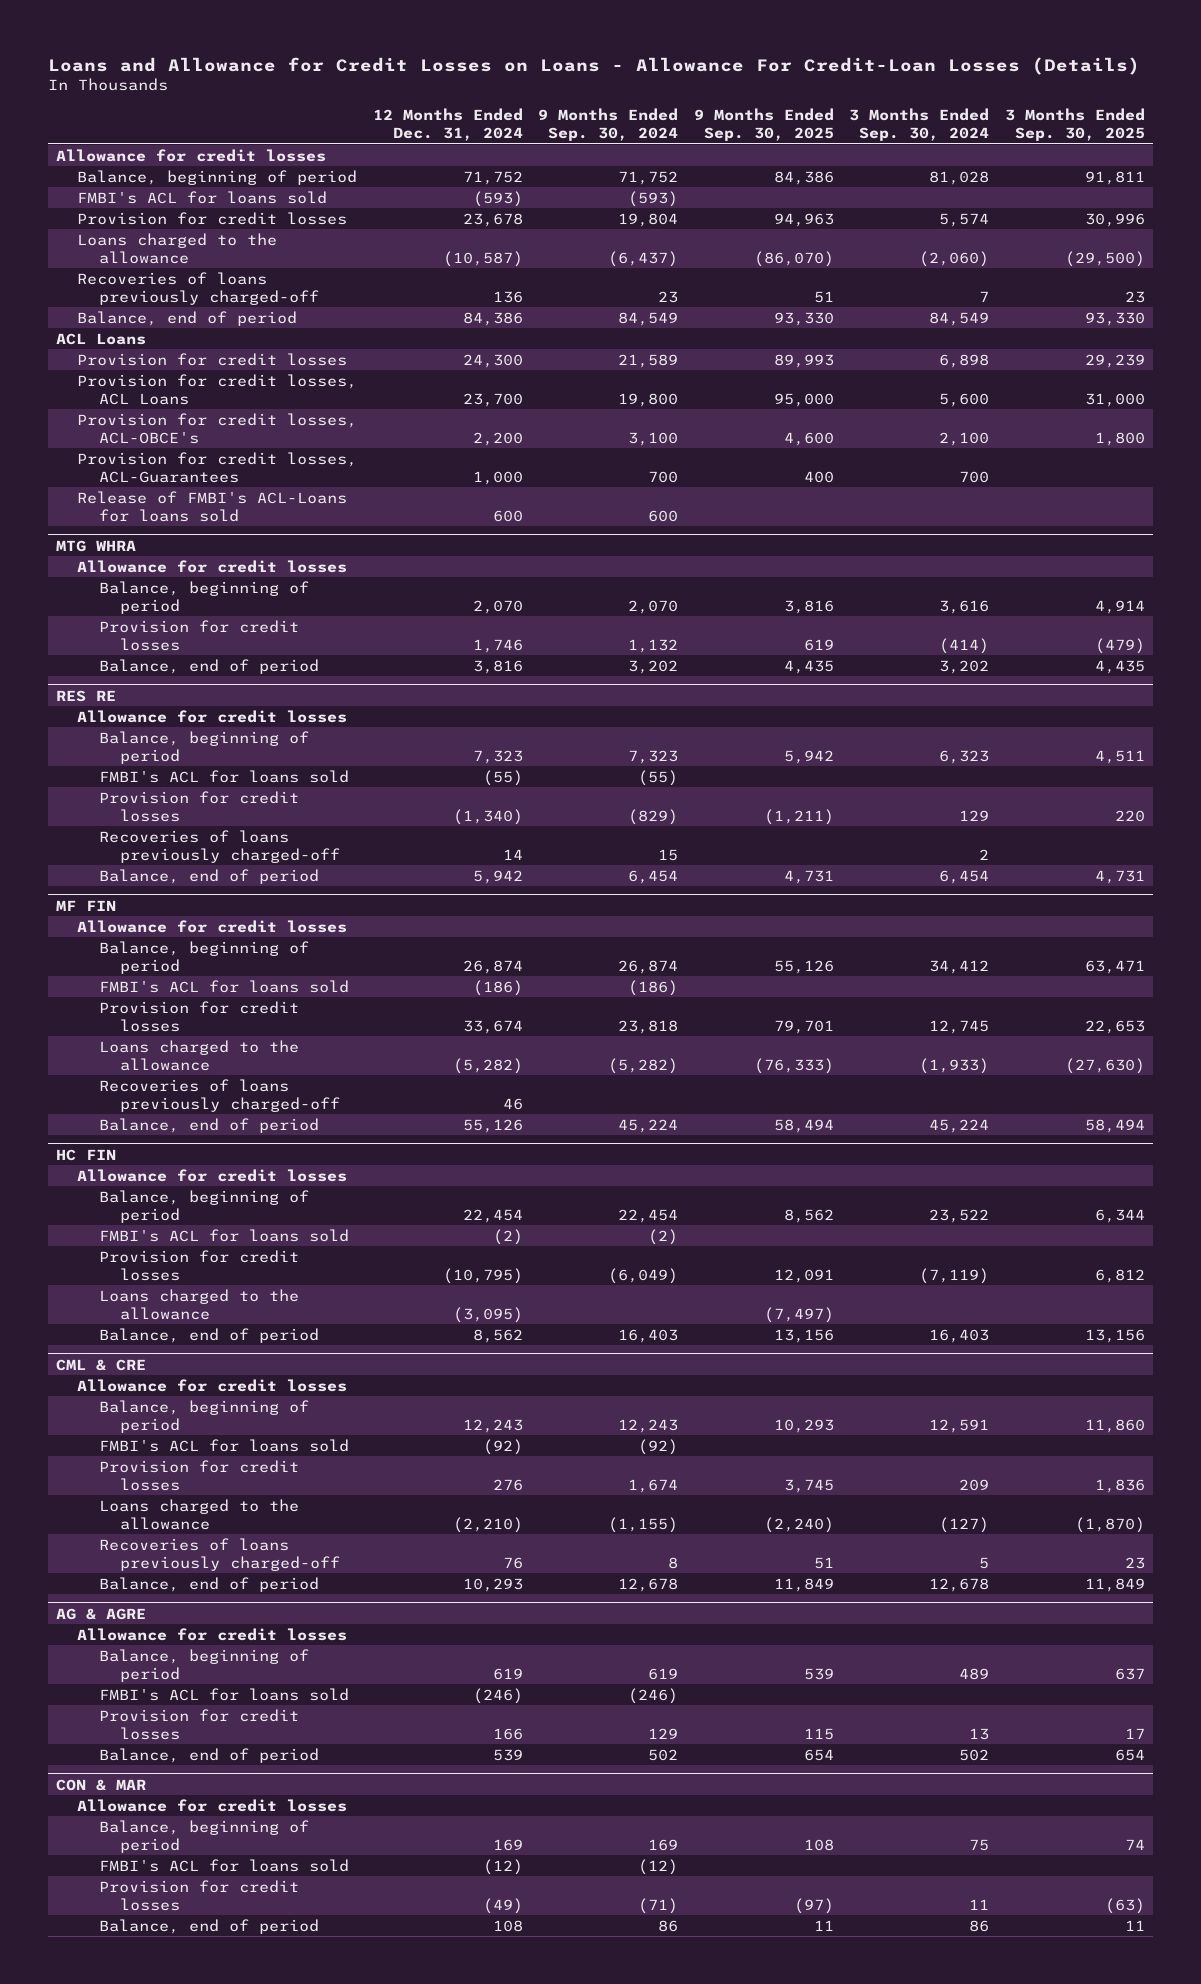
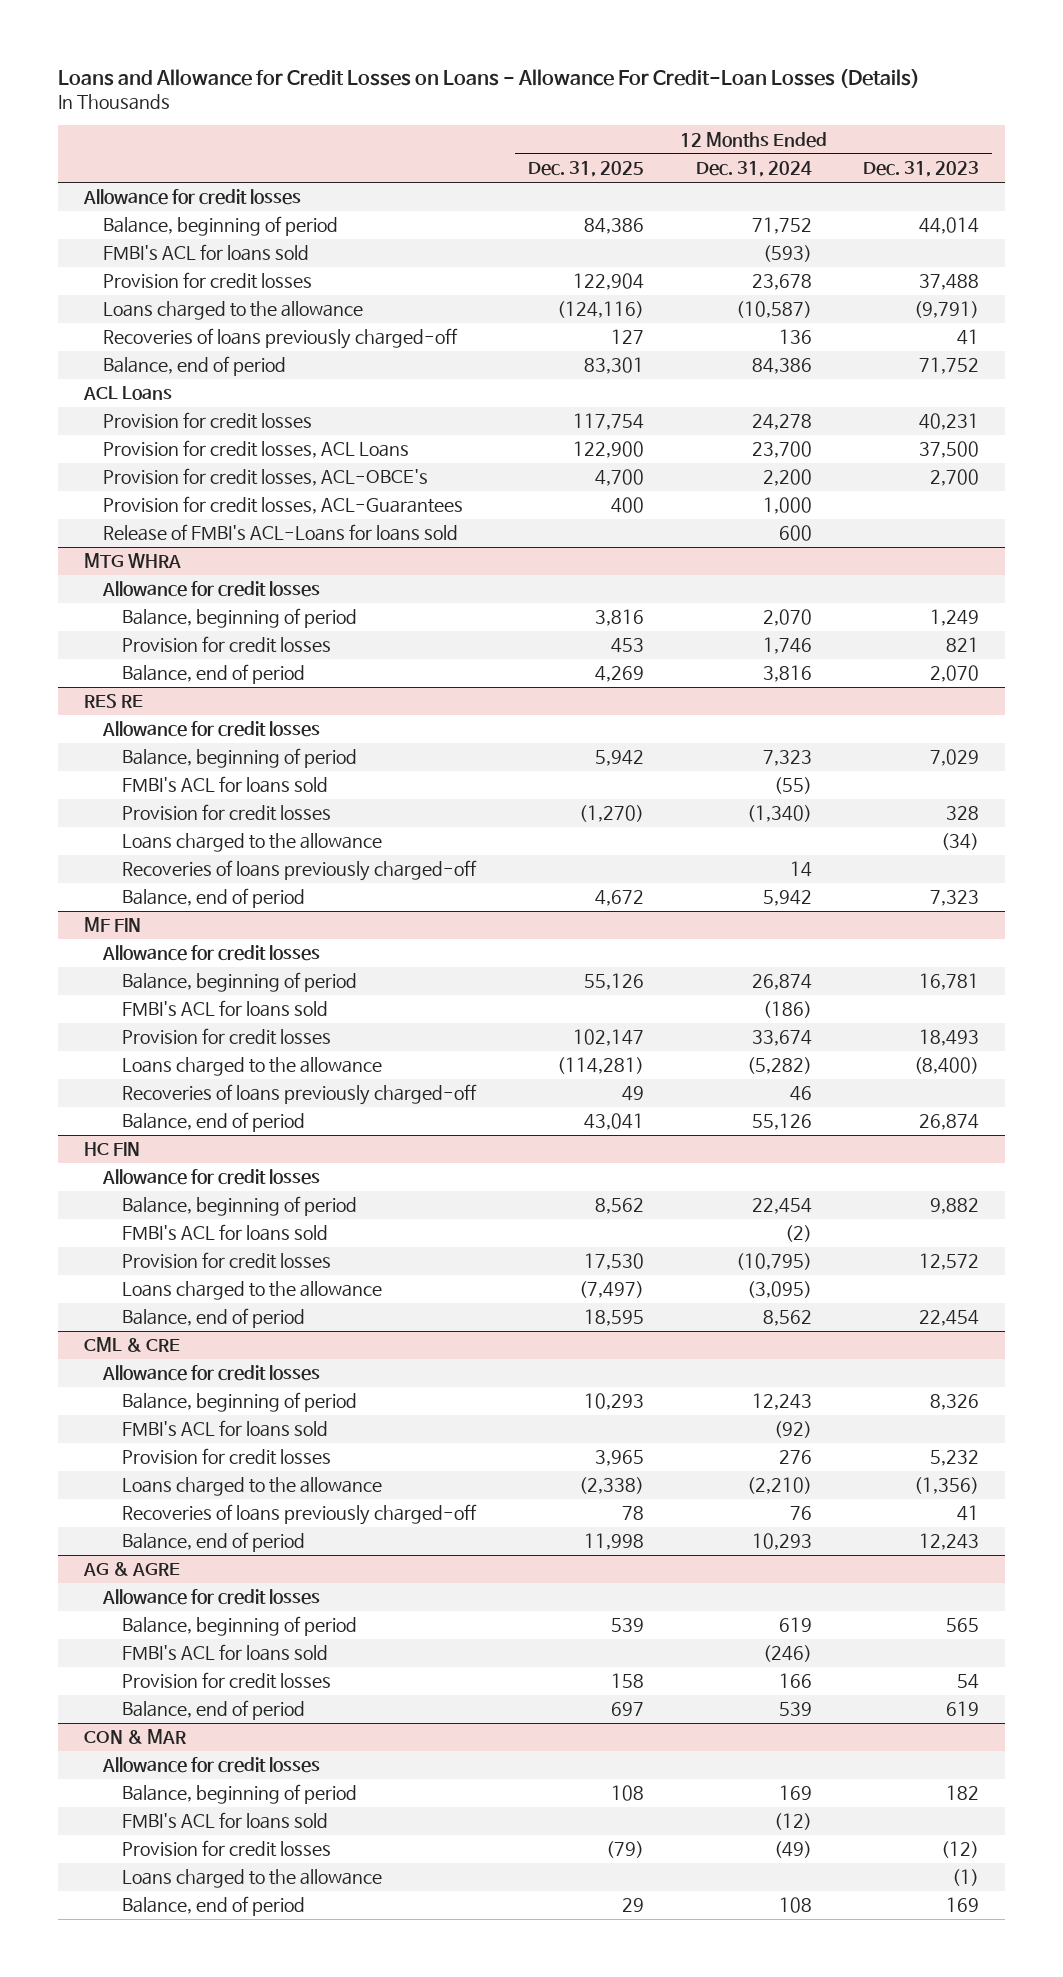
[538,108,679,141] 9 Months Ended Sep. 30, 2024 -> none
[693,108,834,141] 9 Months Ended Sep. 30, 2025 -> none
[849,108,990,141] 3 Months Ended Sep. 30, 2024 -> none
[1004,108,1145,141] 3 Months Ended Sep. 30, 2025 -> none
none -> [527,161,644,178] Dec. 31, 2025
none -> [863,161,980,178] Dec. 31, 2023
[462,353,523,368] 24,300 -> [751,414,812,431] 24,278
none -> [121,833,382,853] Loans charged to the allowance
none -> [121,1869,382,1889] Loans charged to the allowance

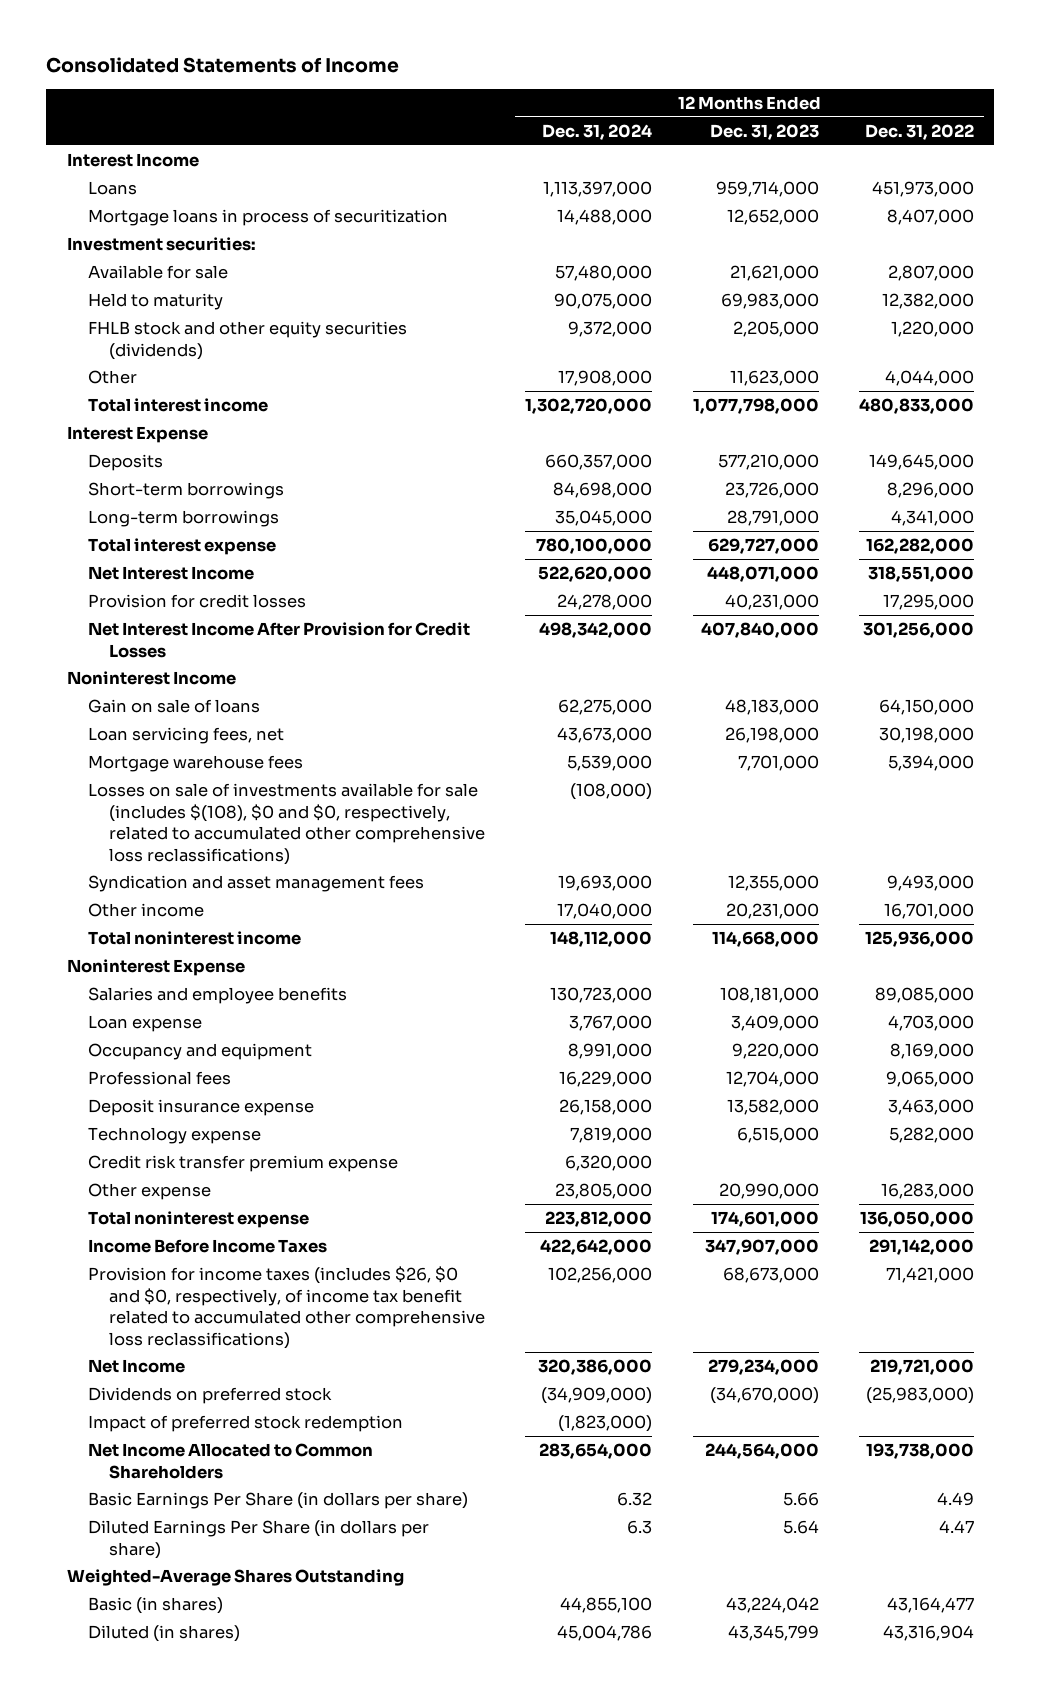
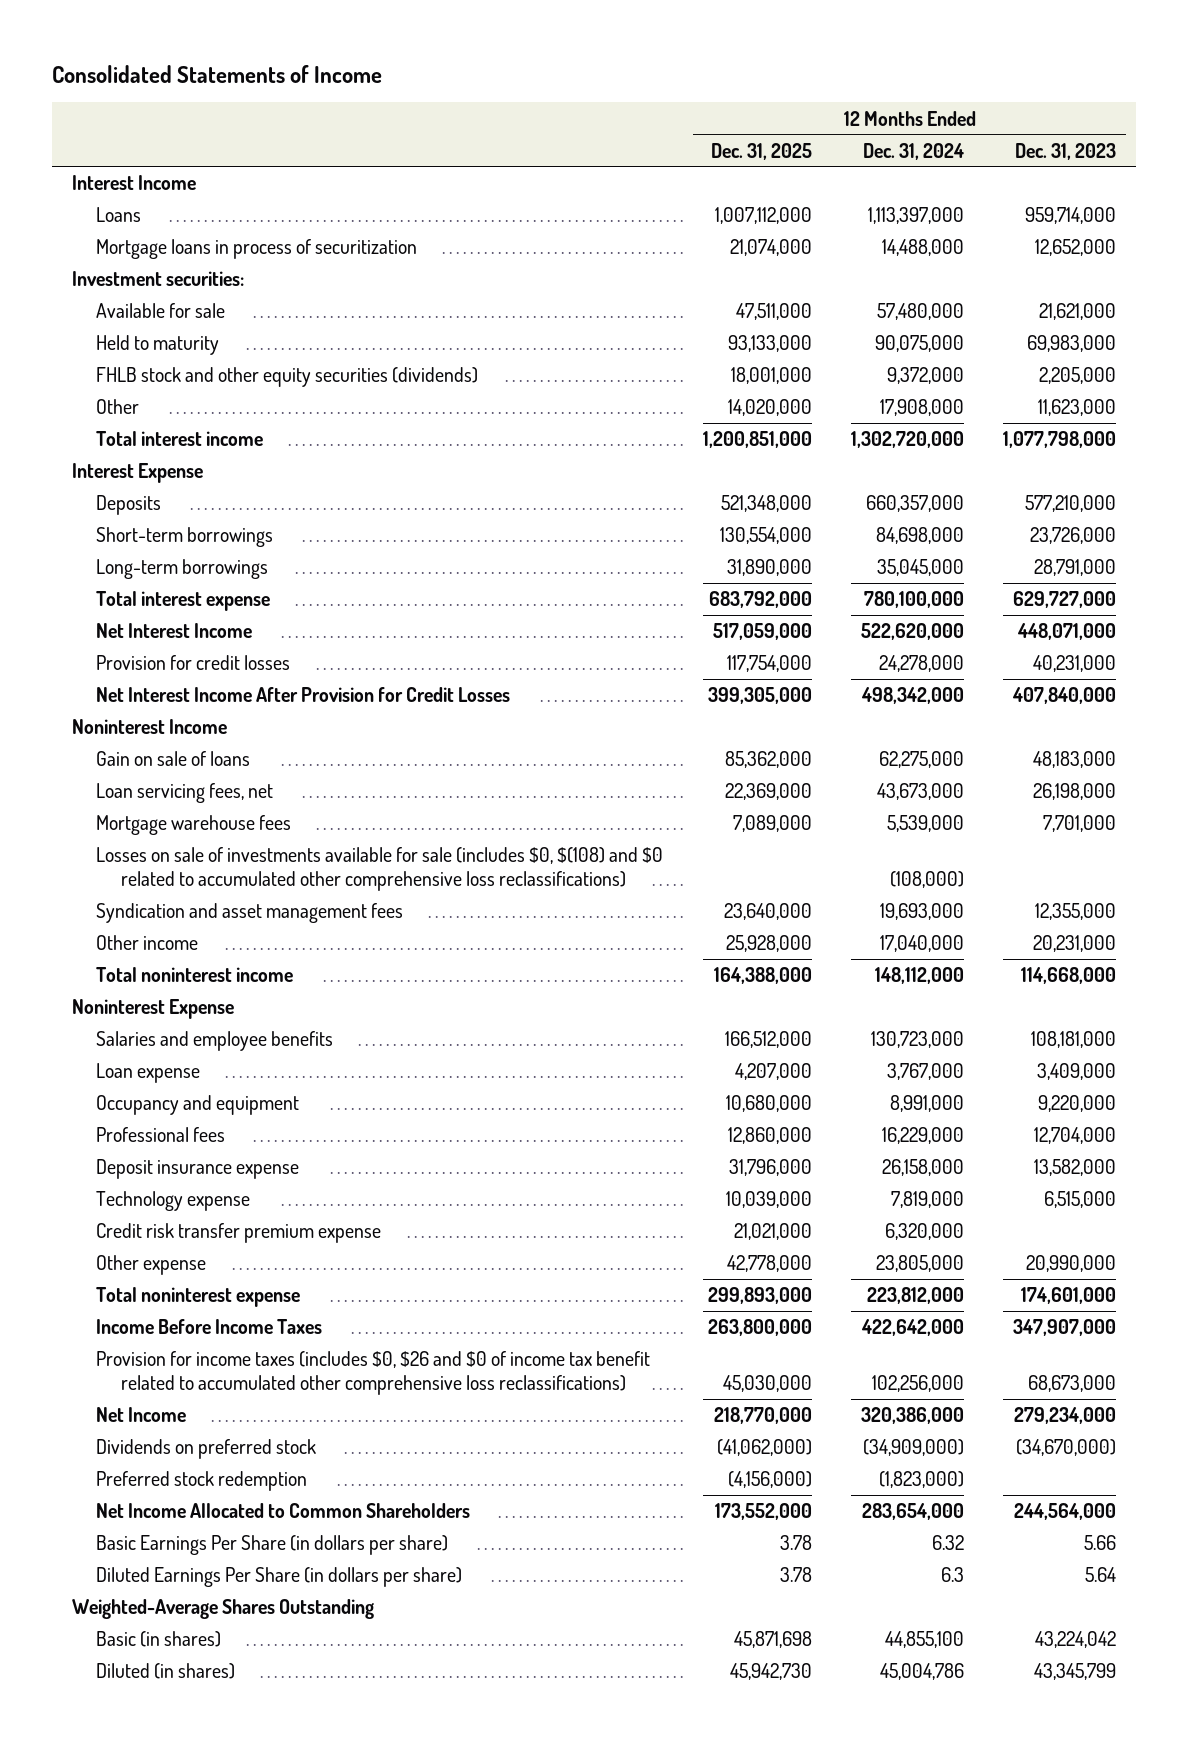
[865,123,975,140] Dec. 31, 2022 -> none
none -> [710,142,812,160] Dec. 31, 2025
[87,783,485,865] Losses on sale of investments available for sale (includes $(108), $0 and $0, respectively, related to accumulated other comprehensive loss reclassifications) -> [96,847,664,891] Losses on sale of investments available for sale (includes $0, $(108) and $0 related to accumulated other comprehensive loss reclassifications)
[87,1266,485,1349] Provision for income taxes (includes $26, $0 and $0, respectively, of income tax benefit related to accumulated other comprehensive loss reclassifications) -> [96,1351,651,1395] Provision for income taxes (includes $0, $26 and $0 of income tax benefit related to accumulated other comprehensive loss reclassifications)
[87,1415,403,1433] Impact of preferred stock redemption -> [96,1471,308,1492] Preferred stock redemption

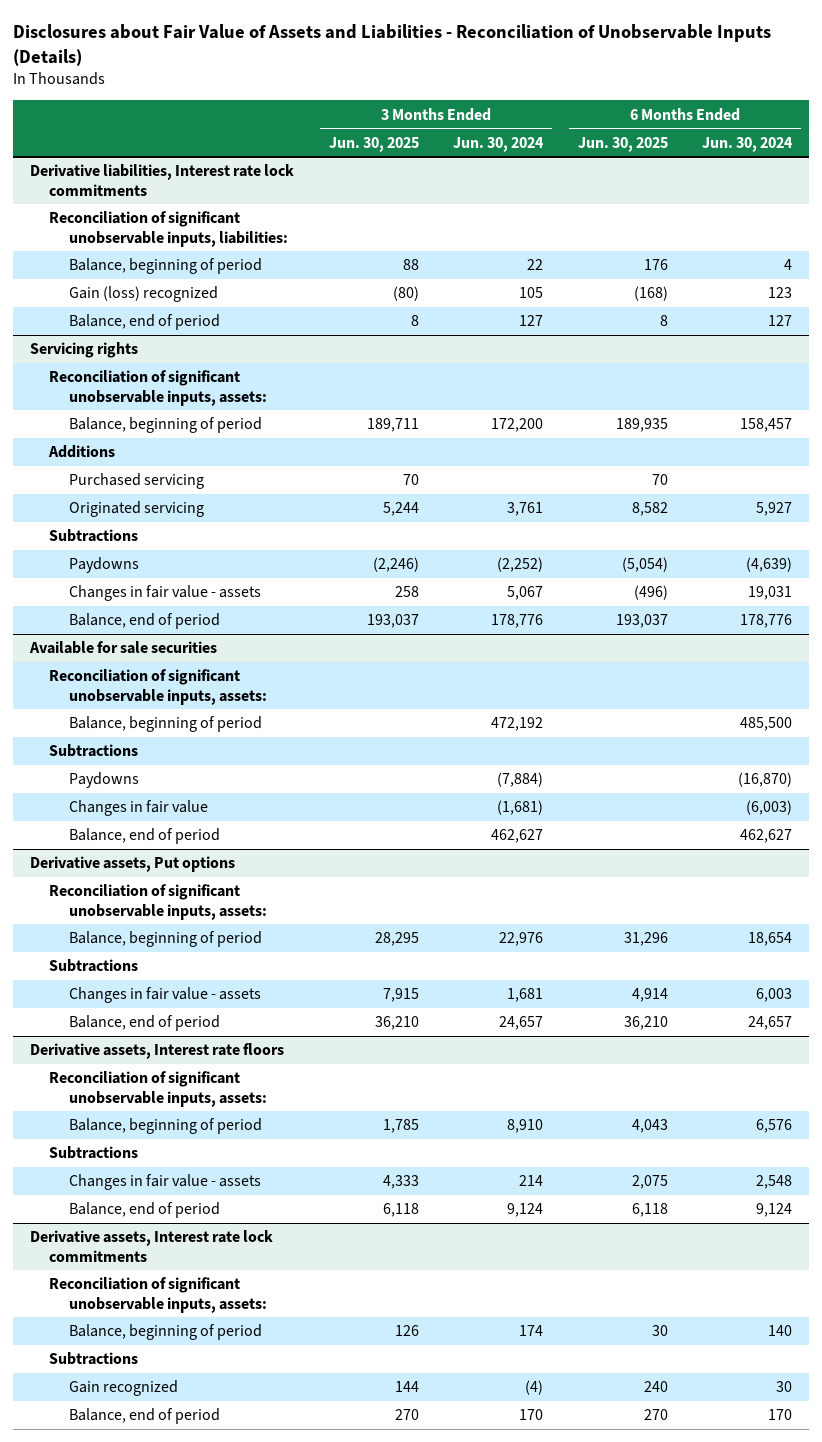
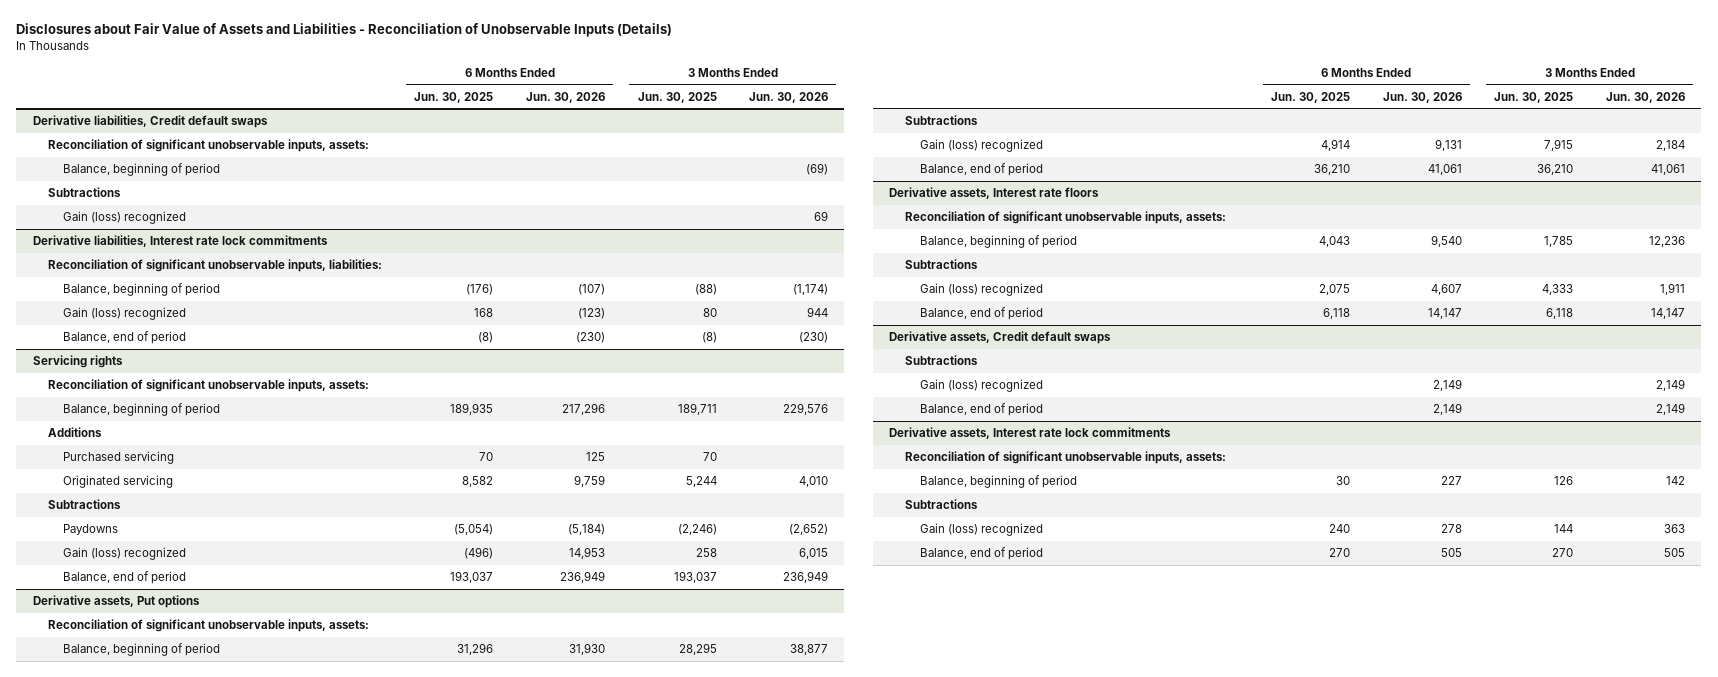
[453,136,545,152] Jun. 30, 2024 -> none
[701,136,793,152] Jun. 30, 2024 -> none
none -> [525,91,605,103] Jun. 30, 2026
none -> [749,91,829,103] Jun. 30, 2026
none -> [32,114,268,128] Derivative liabilities, Credit default swaps
none -> [47,138,369,152] Reconciliation of significant unobservable inputs, assets:
none -> [62,162,220,176] Balance, beginning of period
none -> [47,186,121,197] Subtractions
none -> [62,210,186,224] Gain (loss) recognized
[402,259,419,271] 88 -> [694,283,717,295] (88)
[643,259,668,271] 176 -> [466,283,494,295] (176)
[392,286,419,302] (80) -> [702,307,717,317] 80
[633,286,668,302] (168) -> [474,307,494,317] 168
[410,315,419,327] 8 -> [701,331,717,343] (8)
[659,315,668,327] 8 -> [478,331,494,343] (8)
[68,585,261,602] Changes in fair value - assets -> [62,546,186,560] Gain (loss) recognized
[29,641,218,655] Available for sale securities -> none
[49,669,267,705] Reconciliation of significant unobservable inputs, assets: -> none
[68,716,262,733] Balance, beginning of period -> none
[49,744,139,758] Subtractions -> none
[68,772,139,789] Paydowns -> none
[68,800,208,817] Changes in fair value -> none
[68,828,220,845] Balance, end of period -> none
[68,987,261,1004] Changes in fair value - assets -> [919,138,1043,152] Gain (loss) recognized
[68,1174,261,1191] Changes in fair value - assets -> [919,282,1043,296] Gain (loss) recognized
none -> [889,330,1112,344] Derivative assets, Credit default swaps
none -> [904,354,978,365] Subtractions
none -> [919,378,1043,392] Gain (loss) recognized
none -> [919,402,1043,416] Balance, end of period
[68,1380,178,1397] Gain recognized -> [919,522,1043,536] Gain (loss) recognized

